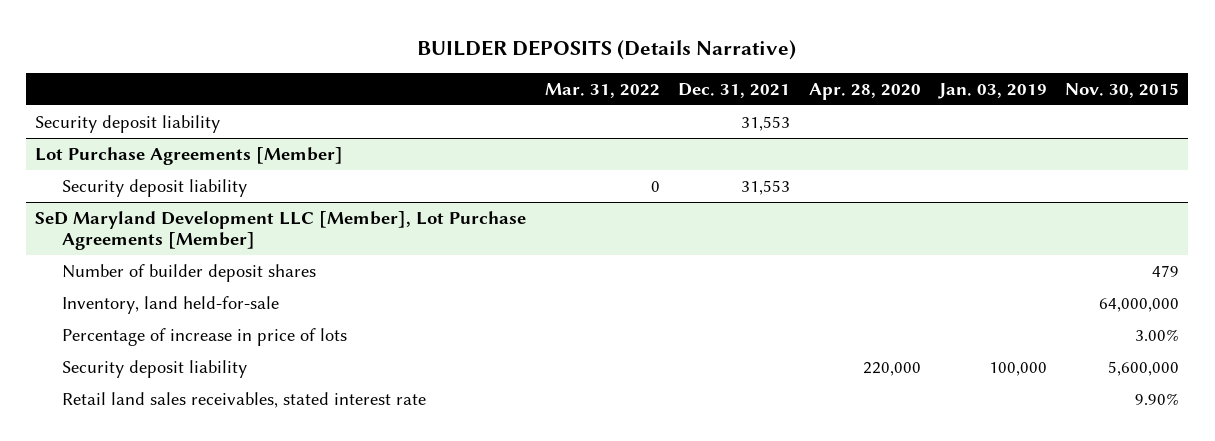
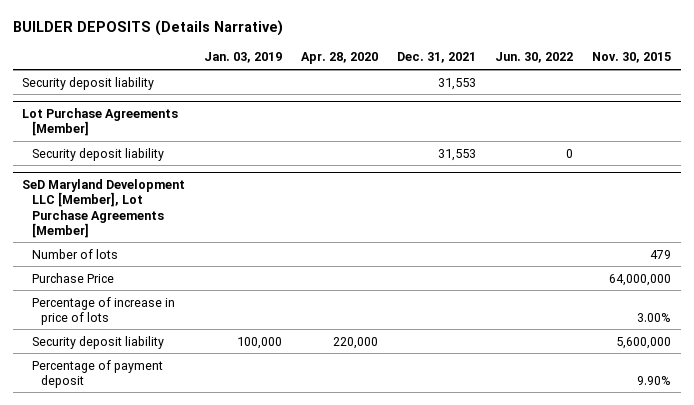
[544,82,660,98] Mar. 31, 2022 -> none
none -> [495,52,574,64] Jun. 30, 2022
[61,295,279,314] Inventory, land held-for-sale -> none
[61,263,316,282] Number of builder deposit shares -> [31,248,118,259] Number of lots
none -> [31,272,114,283] Purchase Price
[61,391,426,408] Retail land sales receivables, stated interest rate -> none
none -> [31,359,163,388] Percentage of payment deposit

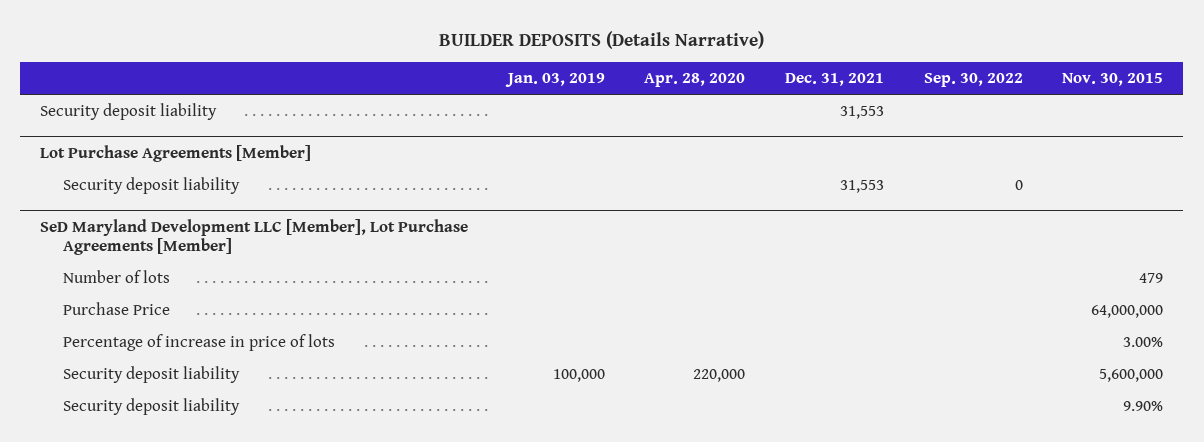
[495,52,574,64] Jun. 30, 2022 -> none
none -> [923,73,1023,88] Sep. 30, 2022
[31,359,163,388] Percentage of payment deposit -> [62,398,240,416] Security deposit liability

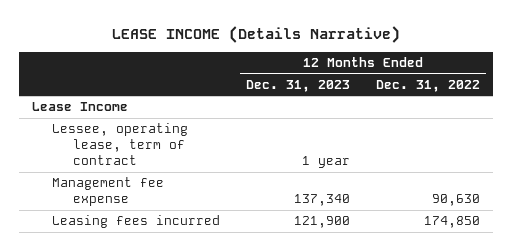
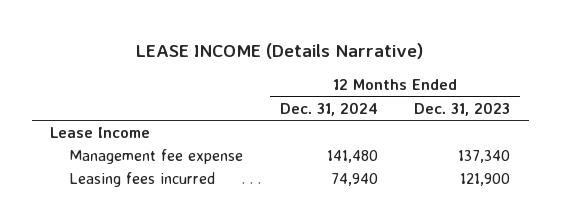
[375,79,480,92] Dec. 31, 2022 -> none
none -> [279,101,378,116] Dec. 31, 2024
[52,123,189,166] Lessee, operating lease, term of contract -> none

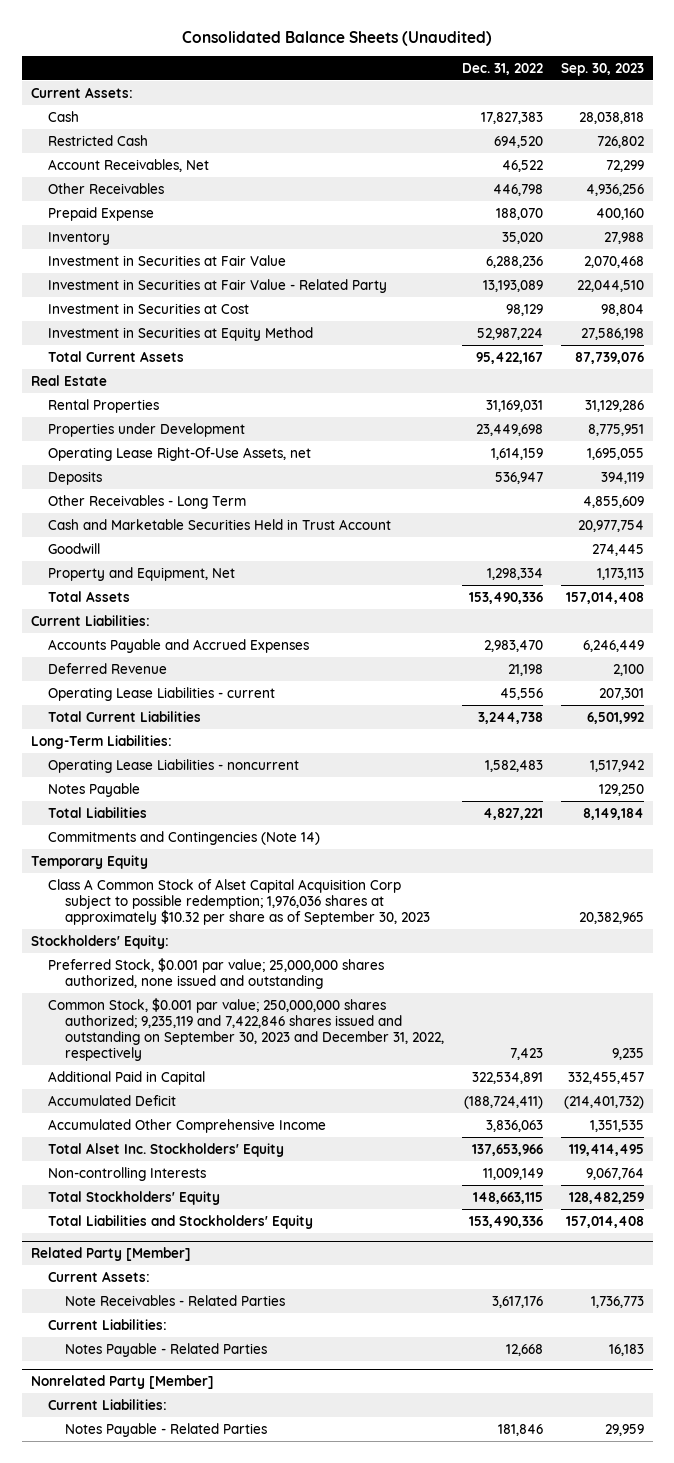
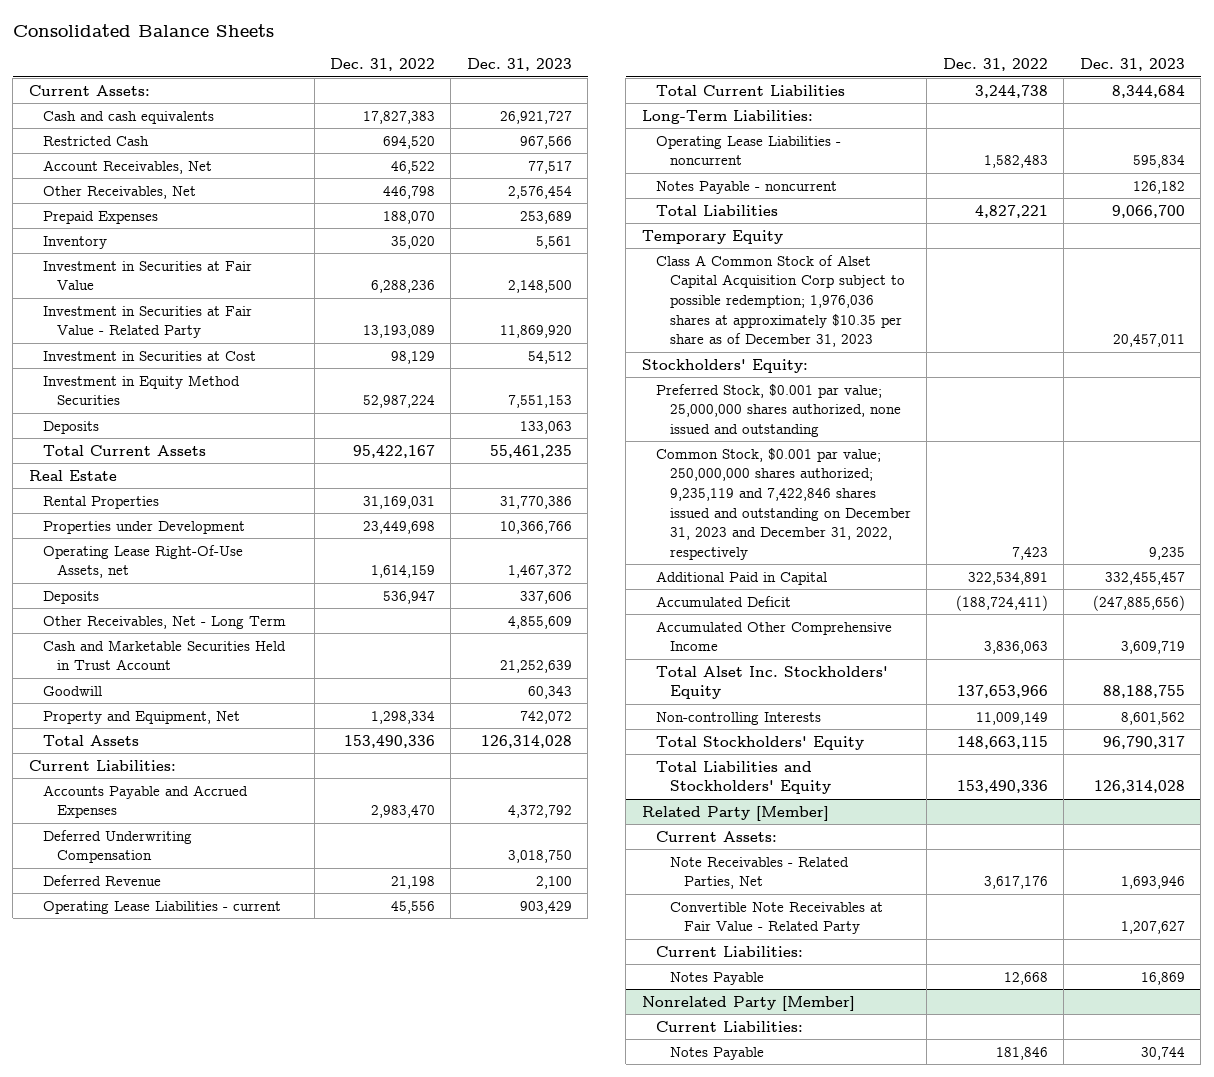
[182,30,493,46] Consolidated Balance Sheets (Unaudited) -> [12,23,274,37] Consolidated Balance Sheets
[560,62,644,76] Sep. 30, 2023 -> none
none -> [466,58,572,72] Dec. 31, 2023
[47,110,79,122] Cash -> [43,110,215,124] Cash and cash equivalents
[47,182,164,194] Other Receivables -> [43,185,197,199] Other Receivables, Net
[47,206,154,221] Prepaid Expense -> [43,210,159,224] Prepaid Expenses
[47,326,313,341] Investment in Securities at Equity Method -> [43,374,241,406] Investment in Equity Method Securities
none -> [43,420,100,434] Deposits
[47,494,246,509] Other Receivables - Long Term -> [43,615,287,629] Other Receivables, Net - Long Term
none -> [43,829,193,864] Deferred Underwriting Compensation
[47,782,140,797] Notes Payable -> [655,180,837,194] Notes Payable - noncurrent
[47,830,320,845] Commitments and Contingencies (Note 14) -> none
[47,878,430,925] Class A Common Stock of Alset Capital Acquisition Corp subject to possible redemption; 1,976,036 shares at approximately $10.32 per share as of September 30, 2023 -> [655,254,906,348] Class A Common Stock of Alset Capital Acquisition Corp subject to possible redemption; 1,976,036 shares at approximately $10.35 per share as of December 31, 2023
[47,997,444,1061] Common Stock, $0.001 par value; 250,000,000 shares authorized; 9,235,119 and 7,422,846 shares issued and outstanding on September 30, 2023 and December 31, 2022, respectively -> [655,447,912,560] Common Stock, $0.001 par value; 250,000,000 shares authorized; 9,235,119 and 7,422,846 shares issued and outstanding on December 31, 2023 and December 31, 2022, respectively
[64,1294,285,1306] Note Receivables - Related Parties -> [670,856,850,890] Note Receivables - Related Parties, Net
none -> [670,901,884,935] Convertible Note Receivables at Fair Value - Related Party
[64,1342,267,1357] Notes Payable - Related Parties -> [670,971,765,985] Notes Payable
[64,1422,267,1437] Notes Payable - Related Parties -> [670,1046,765,1060] Notes Payable

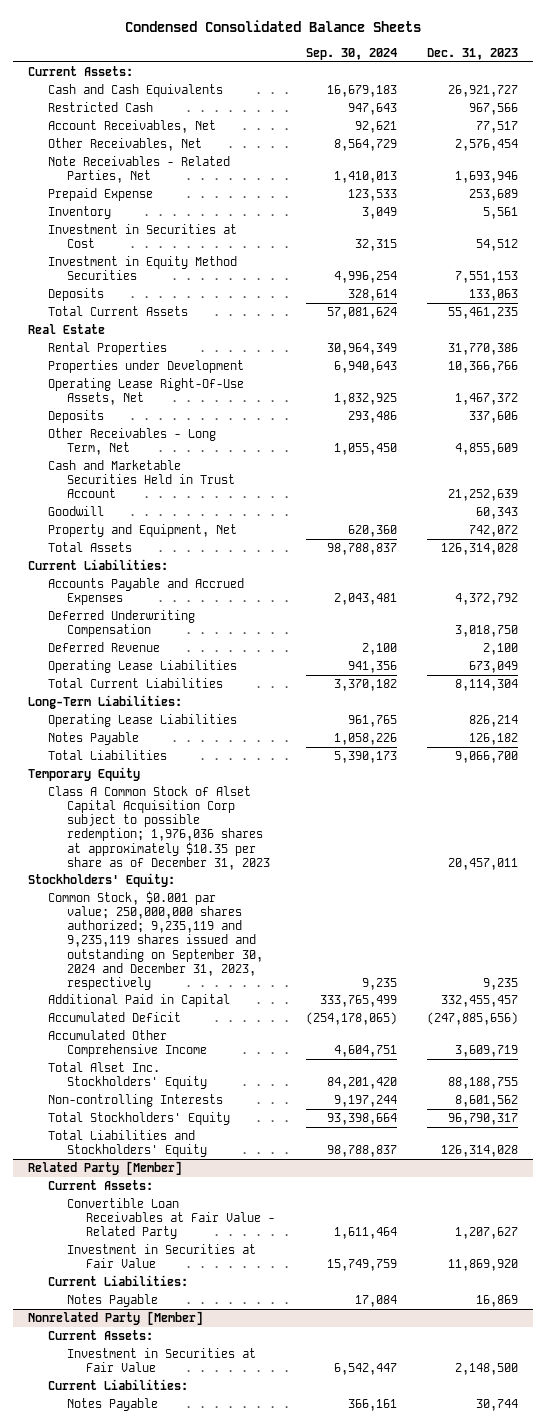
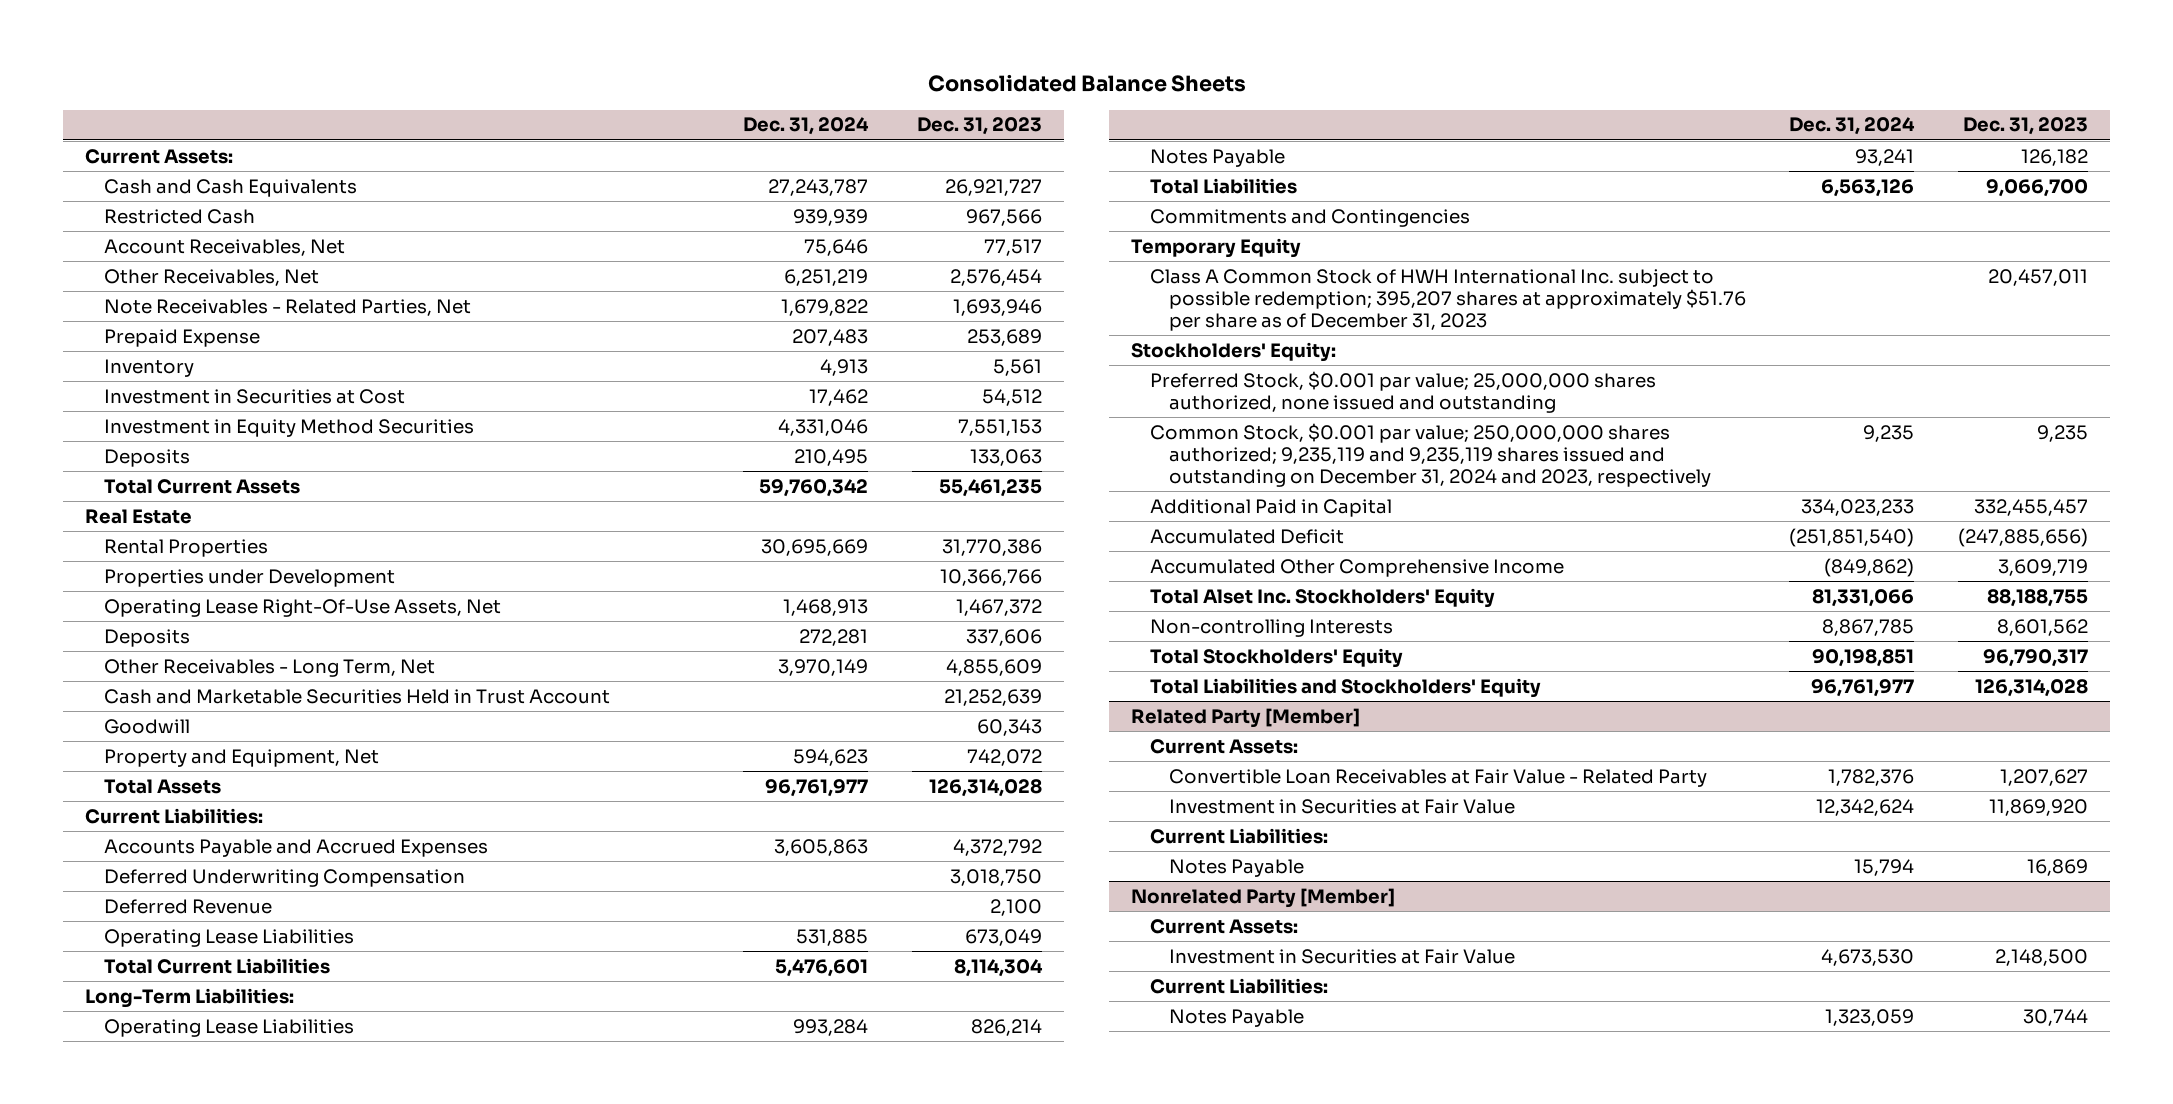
[125,19,422,32] Condensed Consolidated Balance Sheets -> [927,74,1246,93] Consolidated Balance Sheets
[305,48,397,61] Sep. 30, 2024 -> none
none -> [743,117,870,136] Dec. 31, 2024
none -> [1149,208,1470,227] Commitments and Contingencies
[47,786,270,870] Class A Common Stock of Alset Capital Acquisition Corp subject to possible redemption; 1,976,036 shares at approximately $10.35 per share as of December 31, 2023 -> [1149,268,1746,331] Class A Common Stock of HWH International Inc. subject to possible redemption; 395,207 shares at approximately $51.76 per share as of December 31, 2023
none -> [1149,370,1656,413] Preferred Stock, $0.001 par value; 25,000,000 shares authorized, none issued and outstanding
[47,891,263,990] Common Stock, $0.001 par value; 250,000,000 shares authorized; 9,235,119 and 9,235,119 shares issued and outstanding on September 30, 2024 and December 31, 2023, respectively -> [1149,422,1711,487] Common Stock, $0.001 par value; 250,000,000 shares authorized; 9,235,119 and 9,235,119 shares issued and outstanding on December 31, 2024 and 2023, respectively

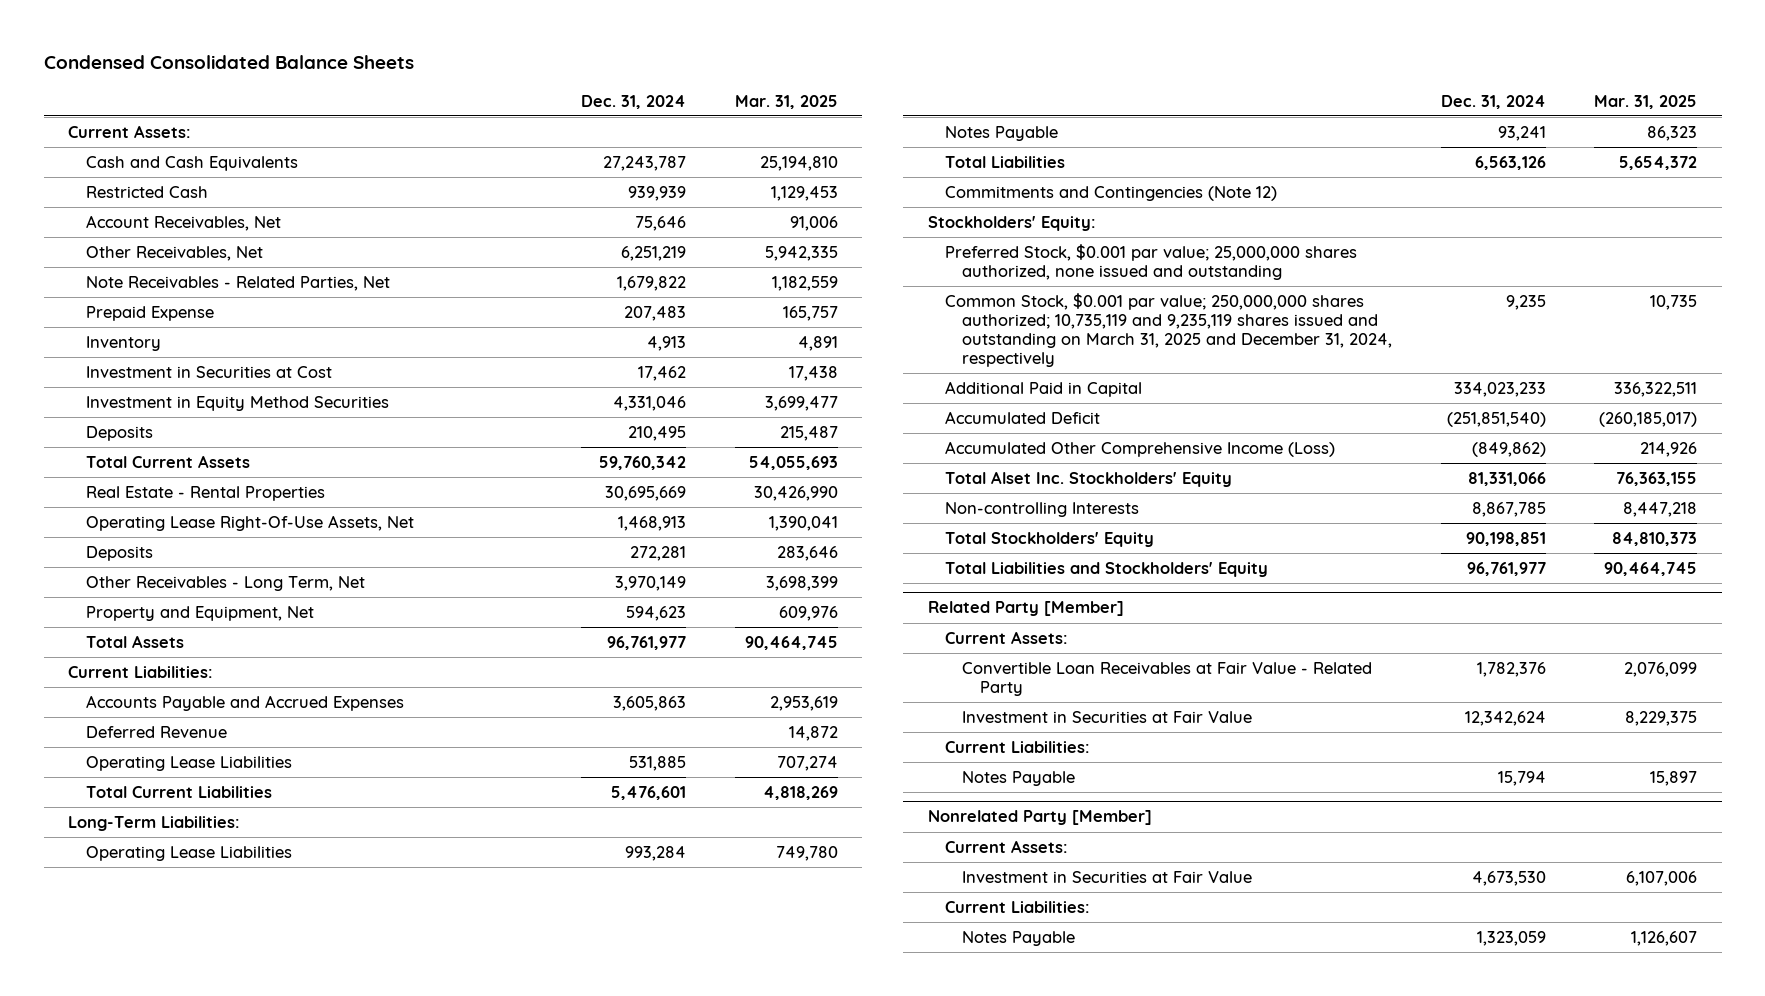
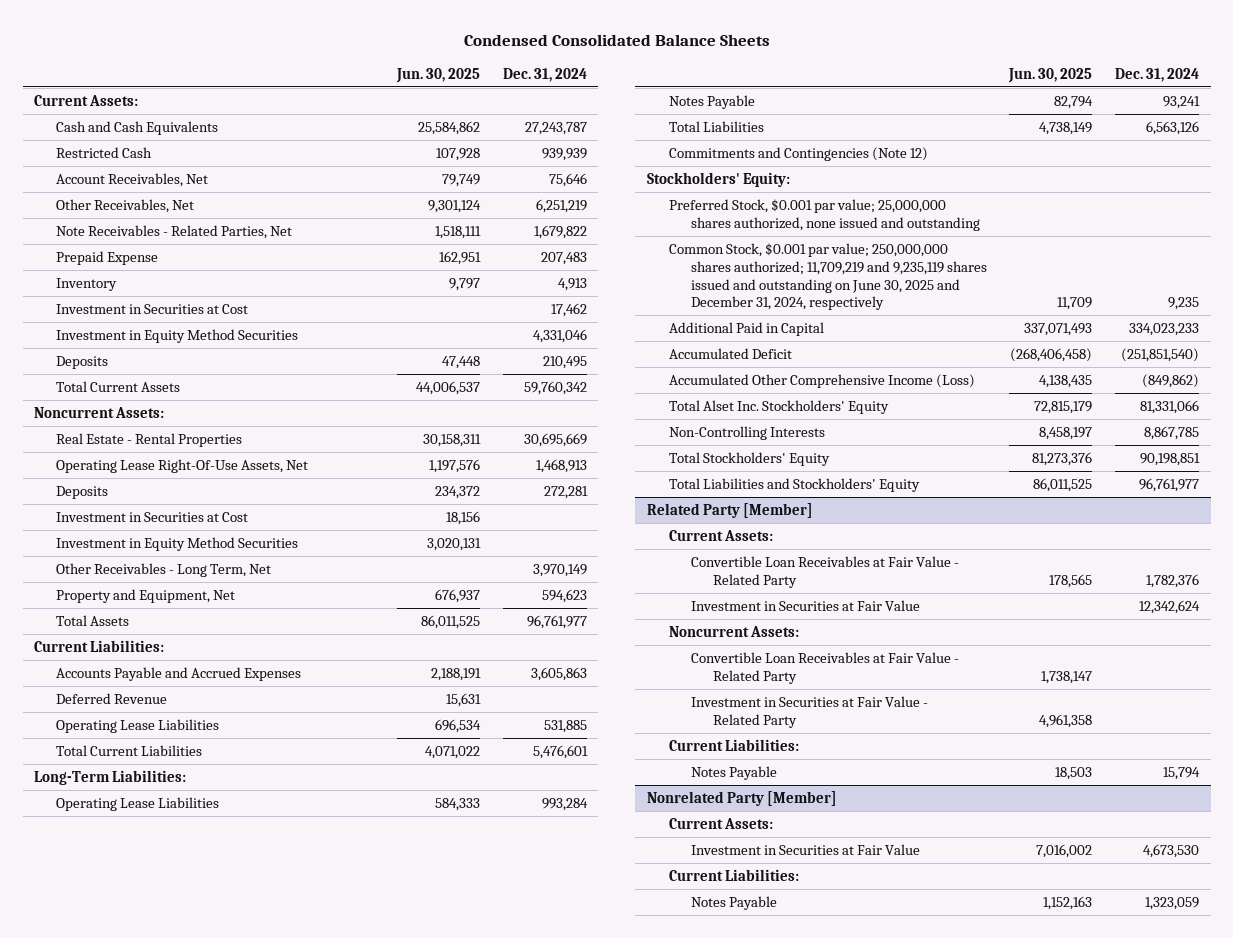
[734,94,838,109] Mar. 31, 2025 -> none
none -> [395,67,480,83] Jun. 30, 2025
none -> [34,407,165,419] Noncurrent Assets:
none -> [56,512,249,523] Investment in Securities at Cost
none -> [56,537,299,552] Investment in Equity Method Securities
[944,292,1393,367] Common Stock, $0.001 par value; 250,000,000 shares authorized; 10,735,119 and 9,235,119 shares issued and outstanding on March 31, 2025 and December 31, 2024, respectively -> [668,243,987,311] Common Stock, $0.001 par value; 250,000,000 shares authorized; 11,709,219 and 9,235,119 shares issued and outstanding on June 30, 2025 and December 31, 2024, respectively
[944,501,1139,517] Non-controlling Interests -> [668,426,825,441] Non-Controlling Interests
none -> [668,626,799,638] Noncurrent Assets:
none -> [690,652,959,684] Convertible Loan Receivables at Fair Value - Related Party
none -> [690,696,928,728] Investment in Securities at Fair Value - Related Party

